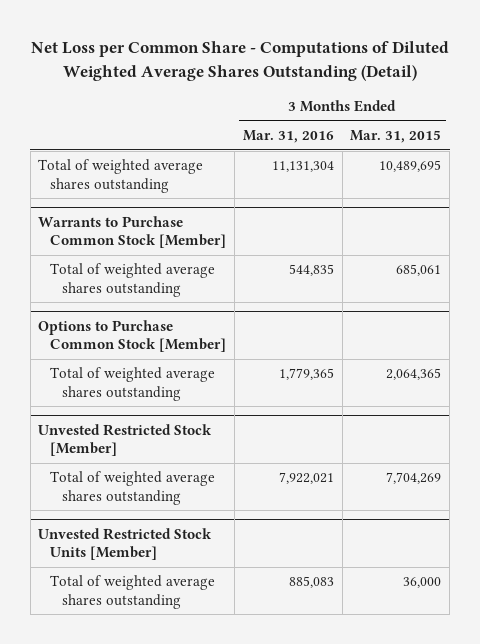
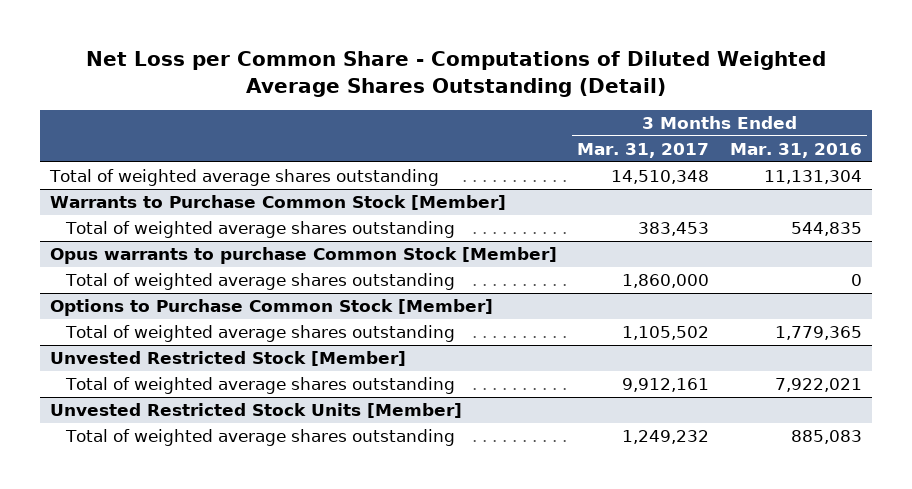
[350,130,442,144] Mar. 31, 2015 -> none
none -> [577,142,710,158] Mar. 31, 2017
none -> [50,247,558,265] Opus warrants to purchase Common Stock [Member]
none -> [65,273,456,291] Total of weighted average shares outstanding

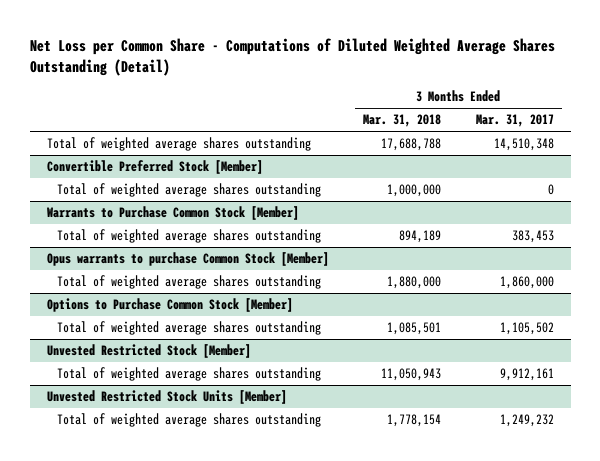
[729,142,862,158] Mar. 31, 2016 -> none
none -> [363,114,442,128] Mar. 31, 2018
none -> [46,160,263,175] Convertible Preferred Stock [Member]
none -> [57,183,322,198] Total of weighted average shares outstanding

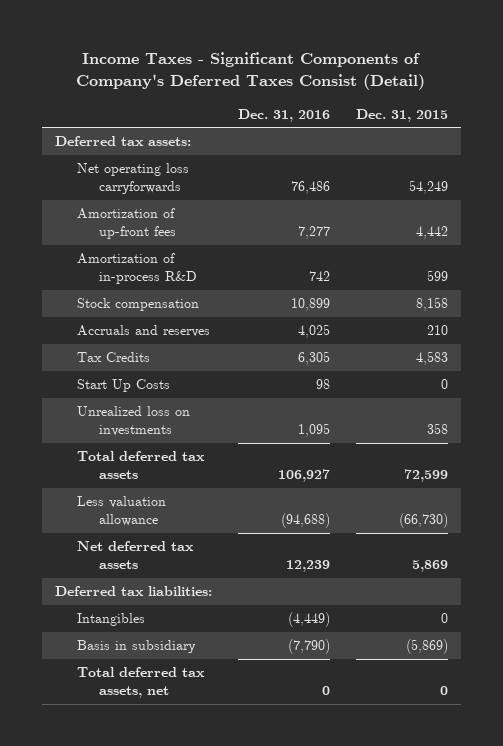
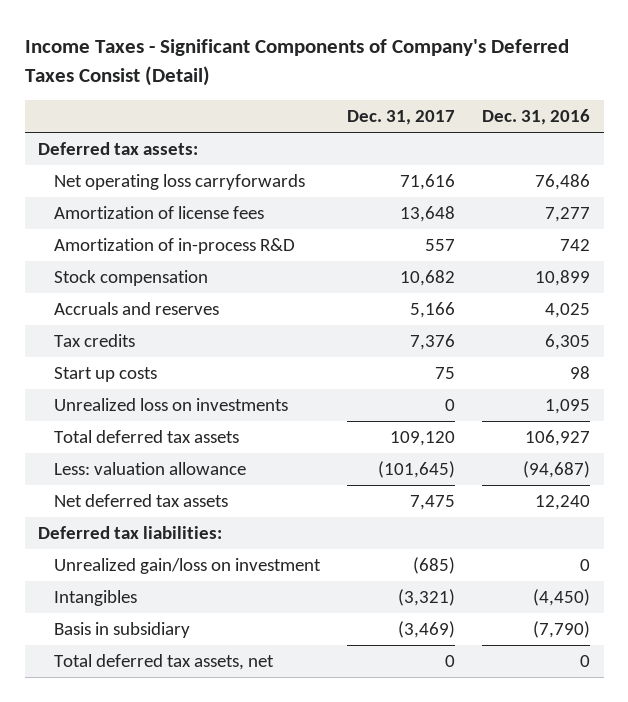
[355,108,448,122] Dec. 31, 2015 -> none
none -> [346,110,455,126] Dec. 31, 2017
[77,208,177,240] Amortization of up-front fees -> [53,205,264,219] Amortization of license fees
[77,352,151,363] Tax Credits -> [53,333,135,347] Tax credits
[77,379,171,393] Start Up Costs -> [53,366,157,382] Start up costs
[77,496,167,527] Less valuation allowance -> [53,461,246,475] Less: valuation allowance
[280,513,330,529] (94,688) -> [523,460,591,478] (94,687)
[285,560,330,573] 12,239 -> [535,494,591,510] 12,240
none -> [53,557,321,574] Unrealized gain/loss on investment
[287,612,330,628] (4,449) -> [533,588,591,606] (4,450)

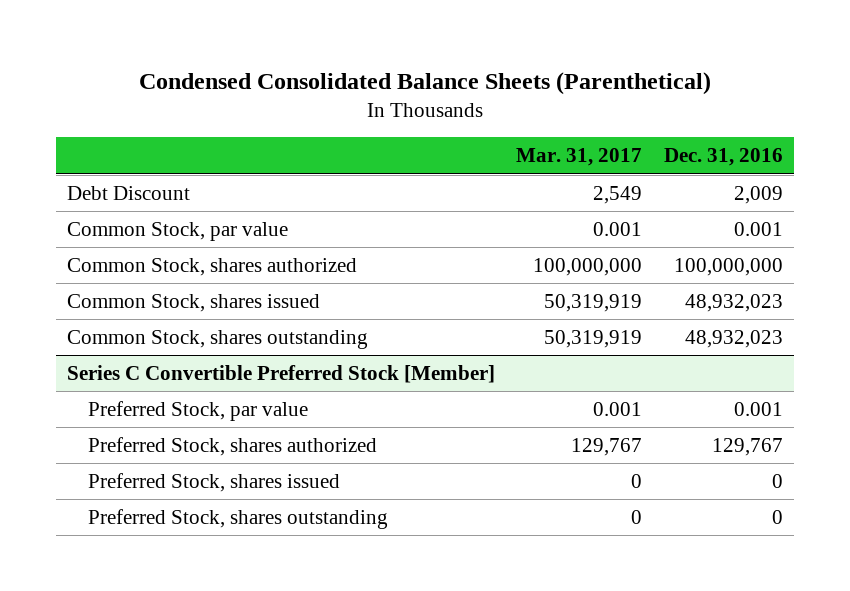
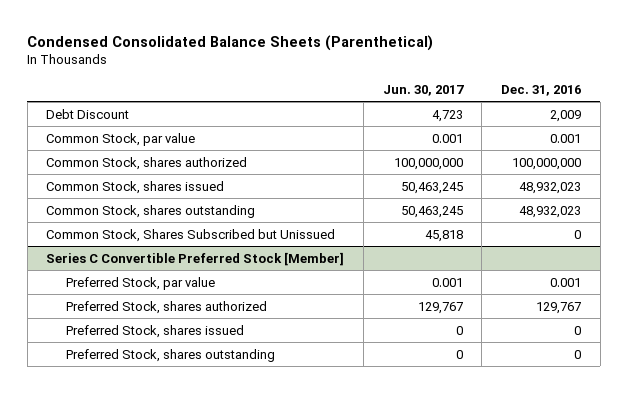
[516,148,643,167] Mar. 31, 2017 -> none
none -> [382,84,464,96] Jun. 30, 2017
none -> [46,228,336,242] Common Stock, Shares Subscribed but Unissued

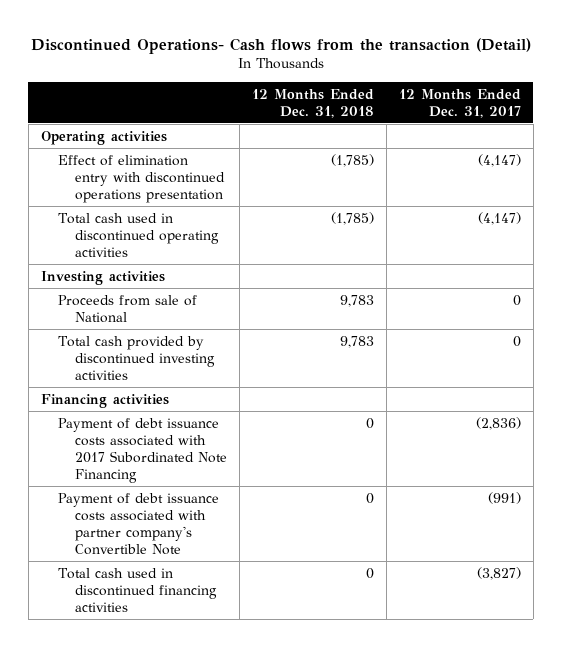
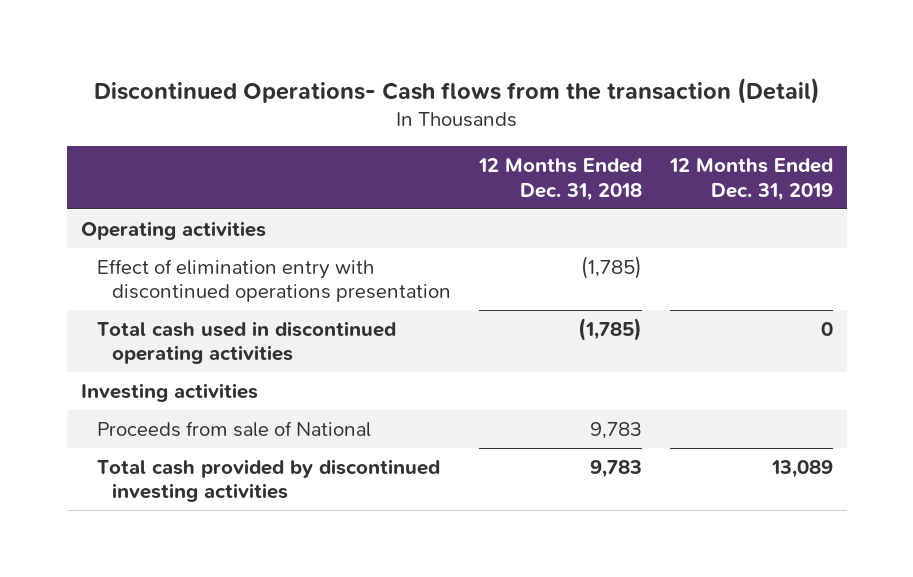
[398,88,521,118] 12 Months Ended Dec. 31, 2017 -> none
none -> [668,158,833,201] 12 Months Ended Dec. 31, 2019
[40,393,169,408] Financing activities -> none
[57,417,228,483] Payment of debt issuance costs associated with 2017 Subordinated Note Financing -> none
[57,492,219,555] Payment of debt issuance costs associated with partner company's Convertible Note -> none
[57,567,218,612] Total cash used in discontinued financing activities -> none

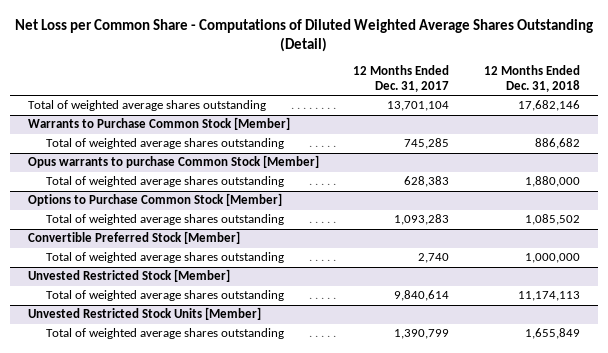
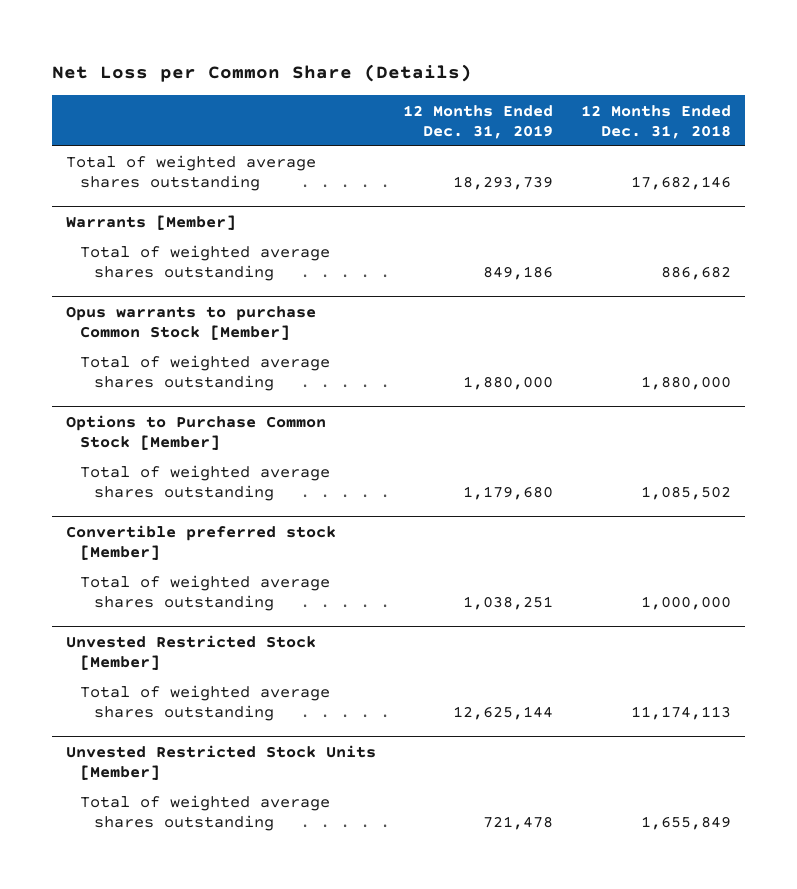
[14,18,593,53] Net Loss per Common Share - Computations of Diluted Weighted Average Shares Outstanding (Detail) -> [51,64,472,83] Net Loss per Common Share (Details)
[353,65,450,93] 12 Months Ended Dec. 31, 2017 -> none
none -> [403,104,554,139] 12 Months Ended Dec. 31, 2019
[27,117,290,131] Warrants to Purchase Common Stock [Member] -> [65,215,236,231] Warrants [Member]
[27,231,240,245] Convertible Preferred Stock [Member] -> [65,525,336,561] Convertible preferred stock [Member]

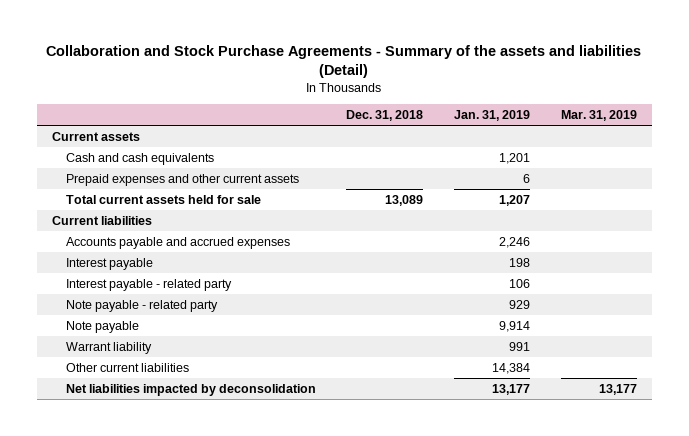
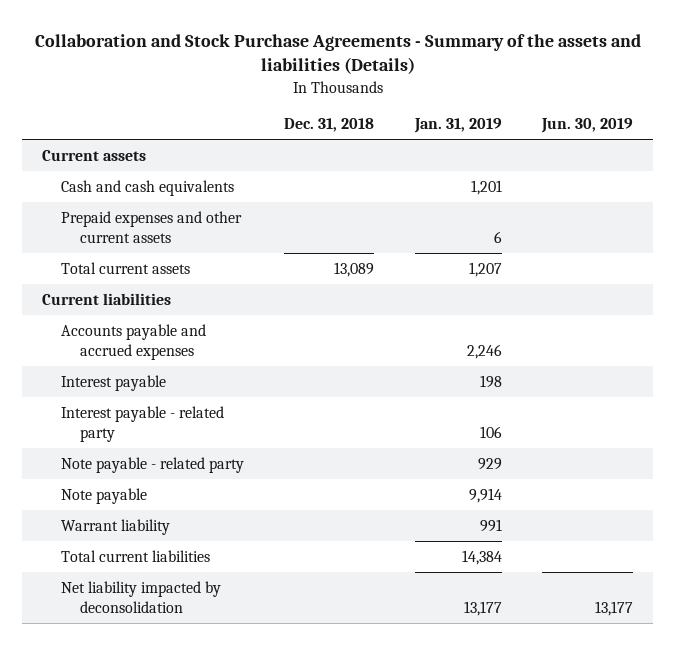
[46,44,642,79] Collaboration and Stock Purchase Agreements - Summary of the assets and liabilities (Detail) -> [34,33,641,75] Collaboration and Stock Purchase Agreements - Summary of the assets and liabilities (Details)
[560,110,637,122] Mar. 31, 2019 -> none
none -> [540,118,633,134] Jun. 30, 2019
[65,194,261,204] Total current assets held for sale -> [61,261,191,274] Total current assets
[65,362,189,372] Other current liabilities -> [61,549,211,562] Total current liabilities
[65,383,316,396] Net liabilities impacted by deconsolidation -> [61,580,222,613] Net liability impacted by deconsolidation

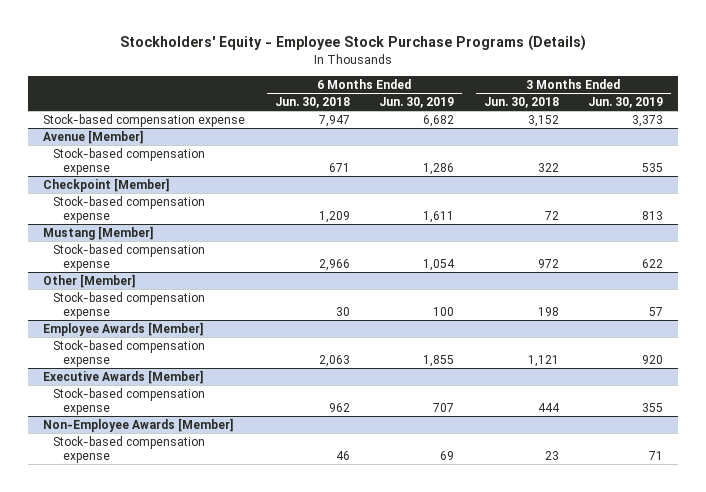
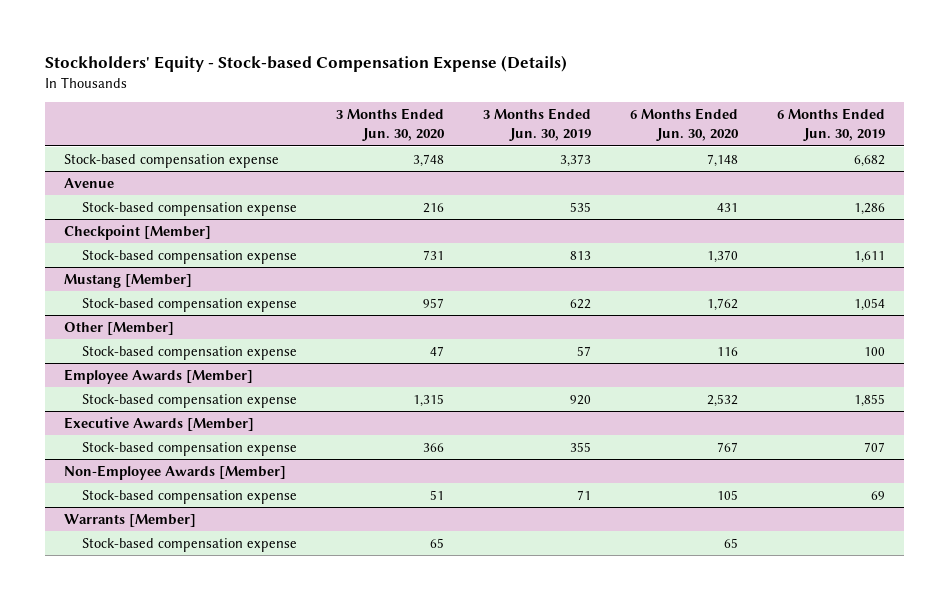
[120,35,587,52] Stockholders' Equity - Employee Stock Purchase Programs (Details) -> [45,54,568,72] Stockholders' Equity - Stock-based Compensation Expense (Details)
[274,97,350,109] Jun. 30, 2018 -> none
[483,97,559,109] Jun. 30, 2018 -> none
none -> [336,108,446,142] 3 Months Ended Jun. 30, 2020
none -> [630,108,740,142] 6 Months Ended Jun. 30, 2020
[43,129,145,144] Avenue [Member] -> [64,178,115,189] Avenue
none -> [64,514,197,528] Warrants [Member]
none -> [82,538,298,553] Stock-based compensation expense

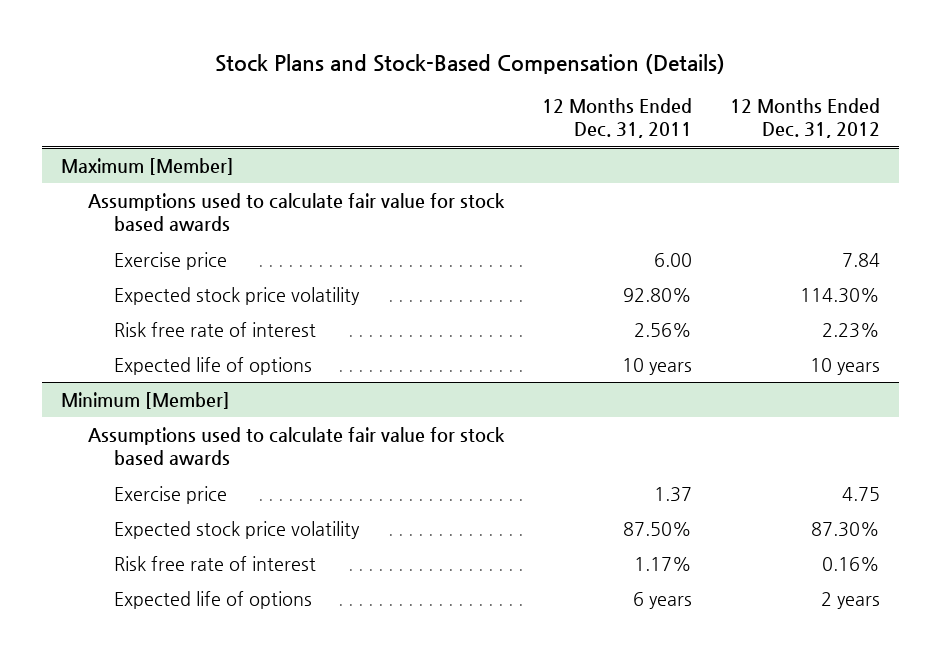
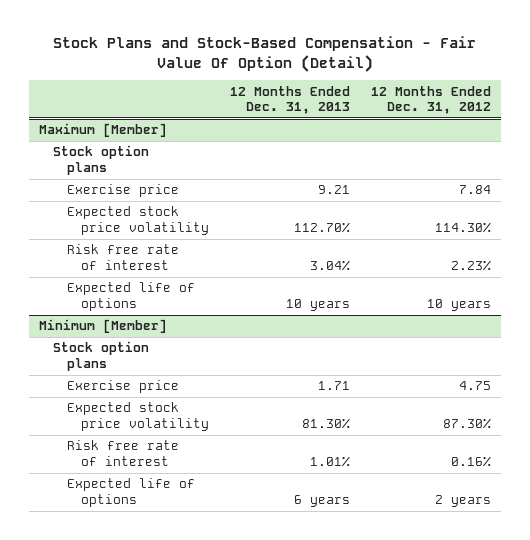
[215,54,726,75] Stock Plans and Stock-Based Compensation (Details) -> [53,36,477,72] Stock Plans and Stock-Based Compensation - Fair Value Of Option (Detail)
[541,98,692,139] 12 Months Ended Dec. 31, 2011 -> none
none -> [230,85,351,115] 12 Months Ended Dec. 31, 2013
[87,193,505,232] Assumptions used to calculate fair value for stock based awards -> [53,145,150,175] Stock option plans
[87,427,505,466] Assumptions used to calculate fair value for stock based awards -> [53,341,150,371] Stock option plans

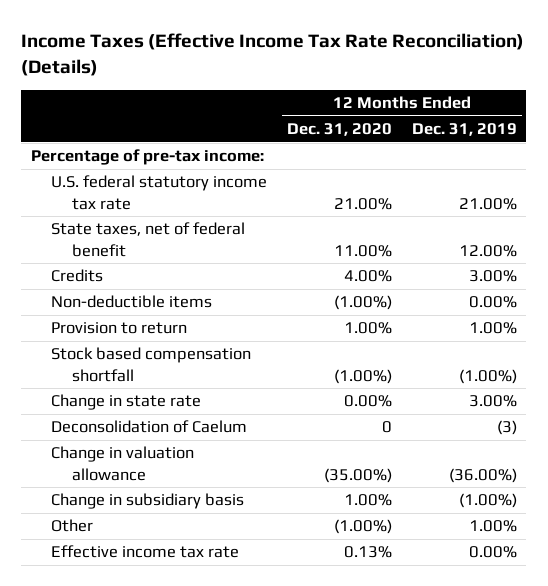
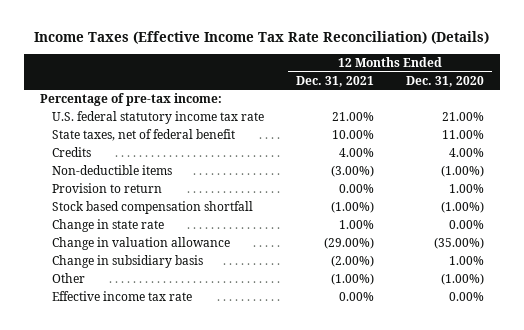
[411,123,517,137] Dec. 31, 2019 -> none
none -> [296,75,375,87] Dec. 31, 2021
[51,420,248,434] Deconsolidation of Caelum -> none
[344,546,393,559] 0.13% -> [449,292,485,302] 0.00%

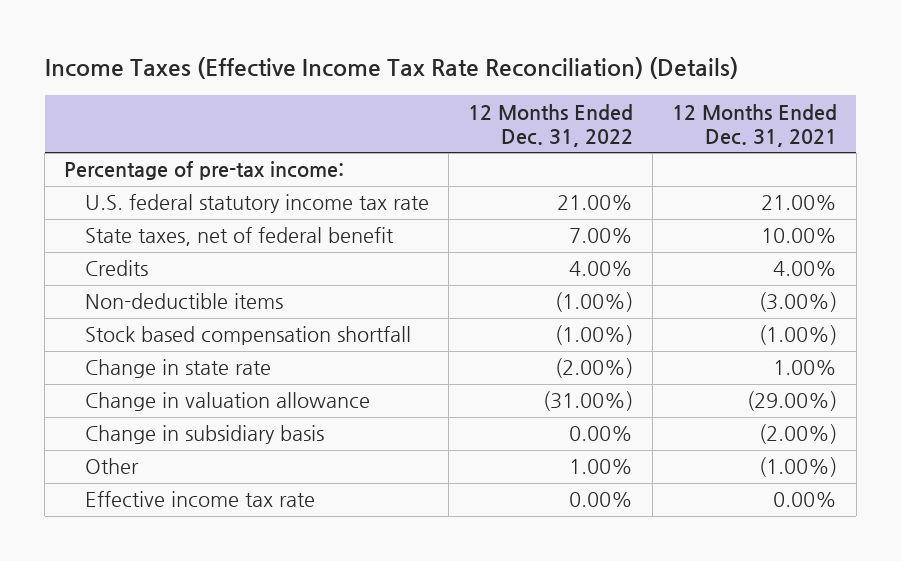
[406,75,485,87] Dec. 31, 2020 -> none
none -> [468,103,634,147] 12 Months Ended Dec. 31, 2022
[52,183,163,194] Provision to return -> none

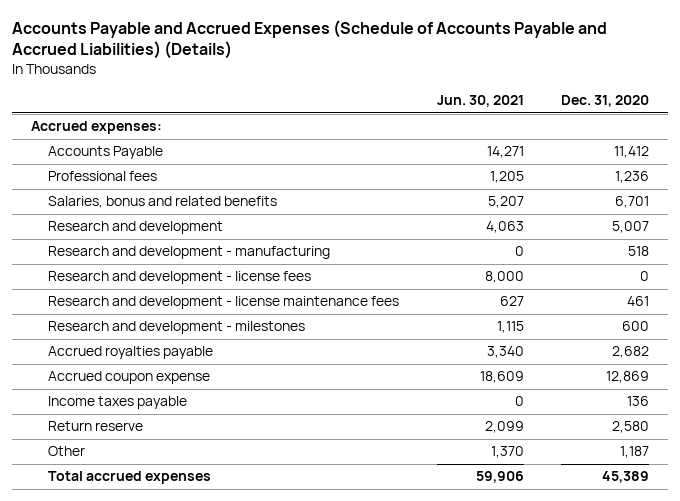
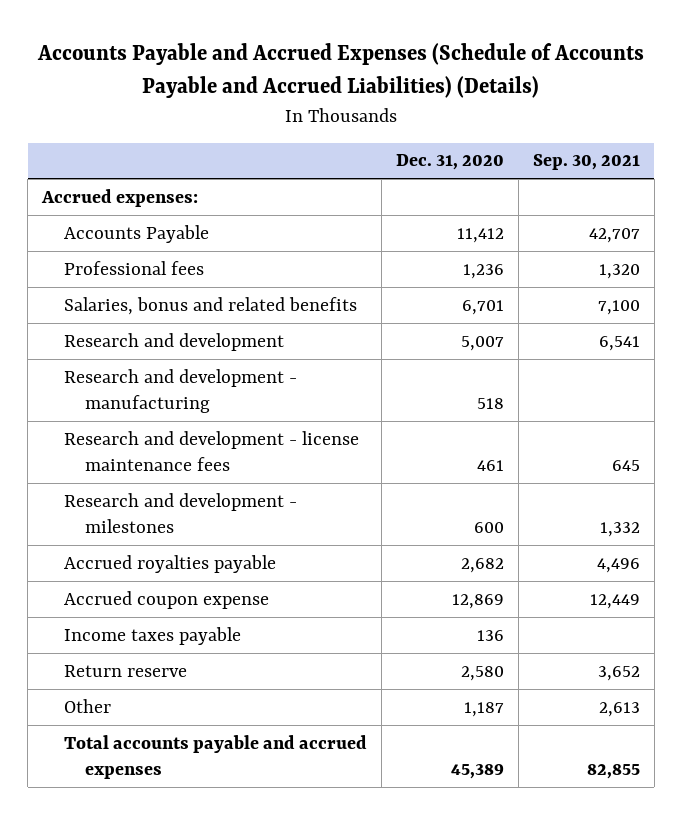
[436,95,524,108] Jun. 30, 2021 -> none
none -> [532,154,640,171] Sep. 30, 2021
[48,271,312,285] Research and development - license fees -> none
[48,471,212,485] Total accrued expenses -> [63,734,367,780] Total accounts payable and accrued expenses

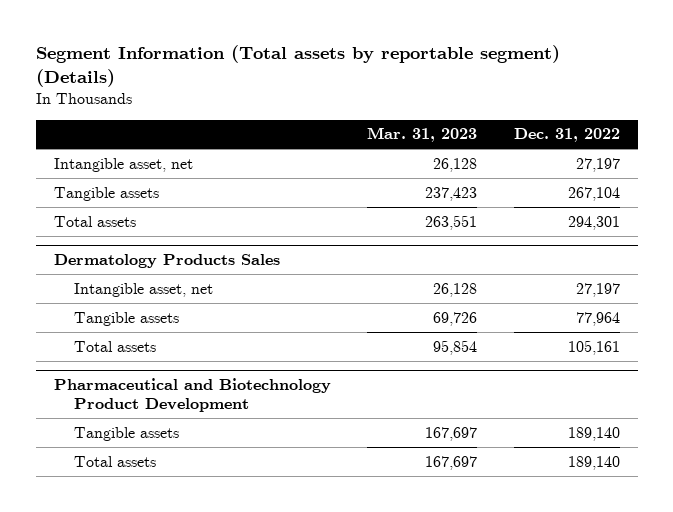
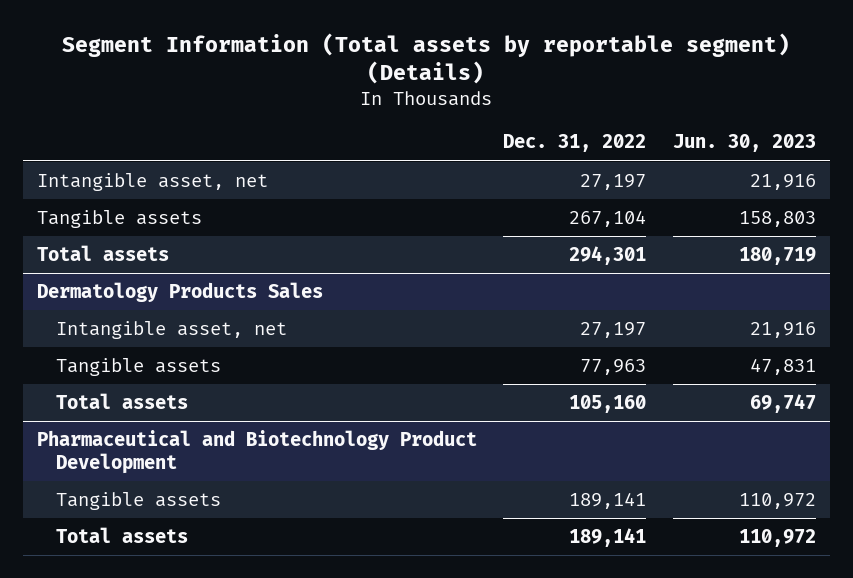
[367,127,478,143] Mar. 31, 2023 -> none
none -> [673,134,817,153] Jun. 30, 2023
[575,311,620,326] 77,964 -> [580,359,647,376] 77,963
[567,339,620,355] 105,161 -> [569,395,647,414] 105,160
[567,426,620,441] 189,140 -> [569,492,647,510] 189,141
[567,455,620,470] 189,140 -> [569,528,647,548] 189,141

